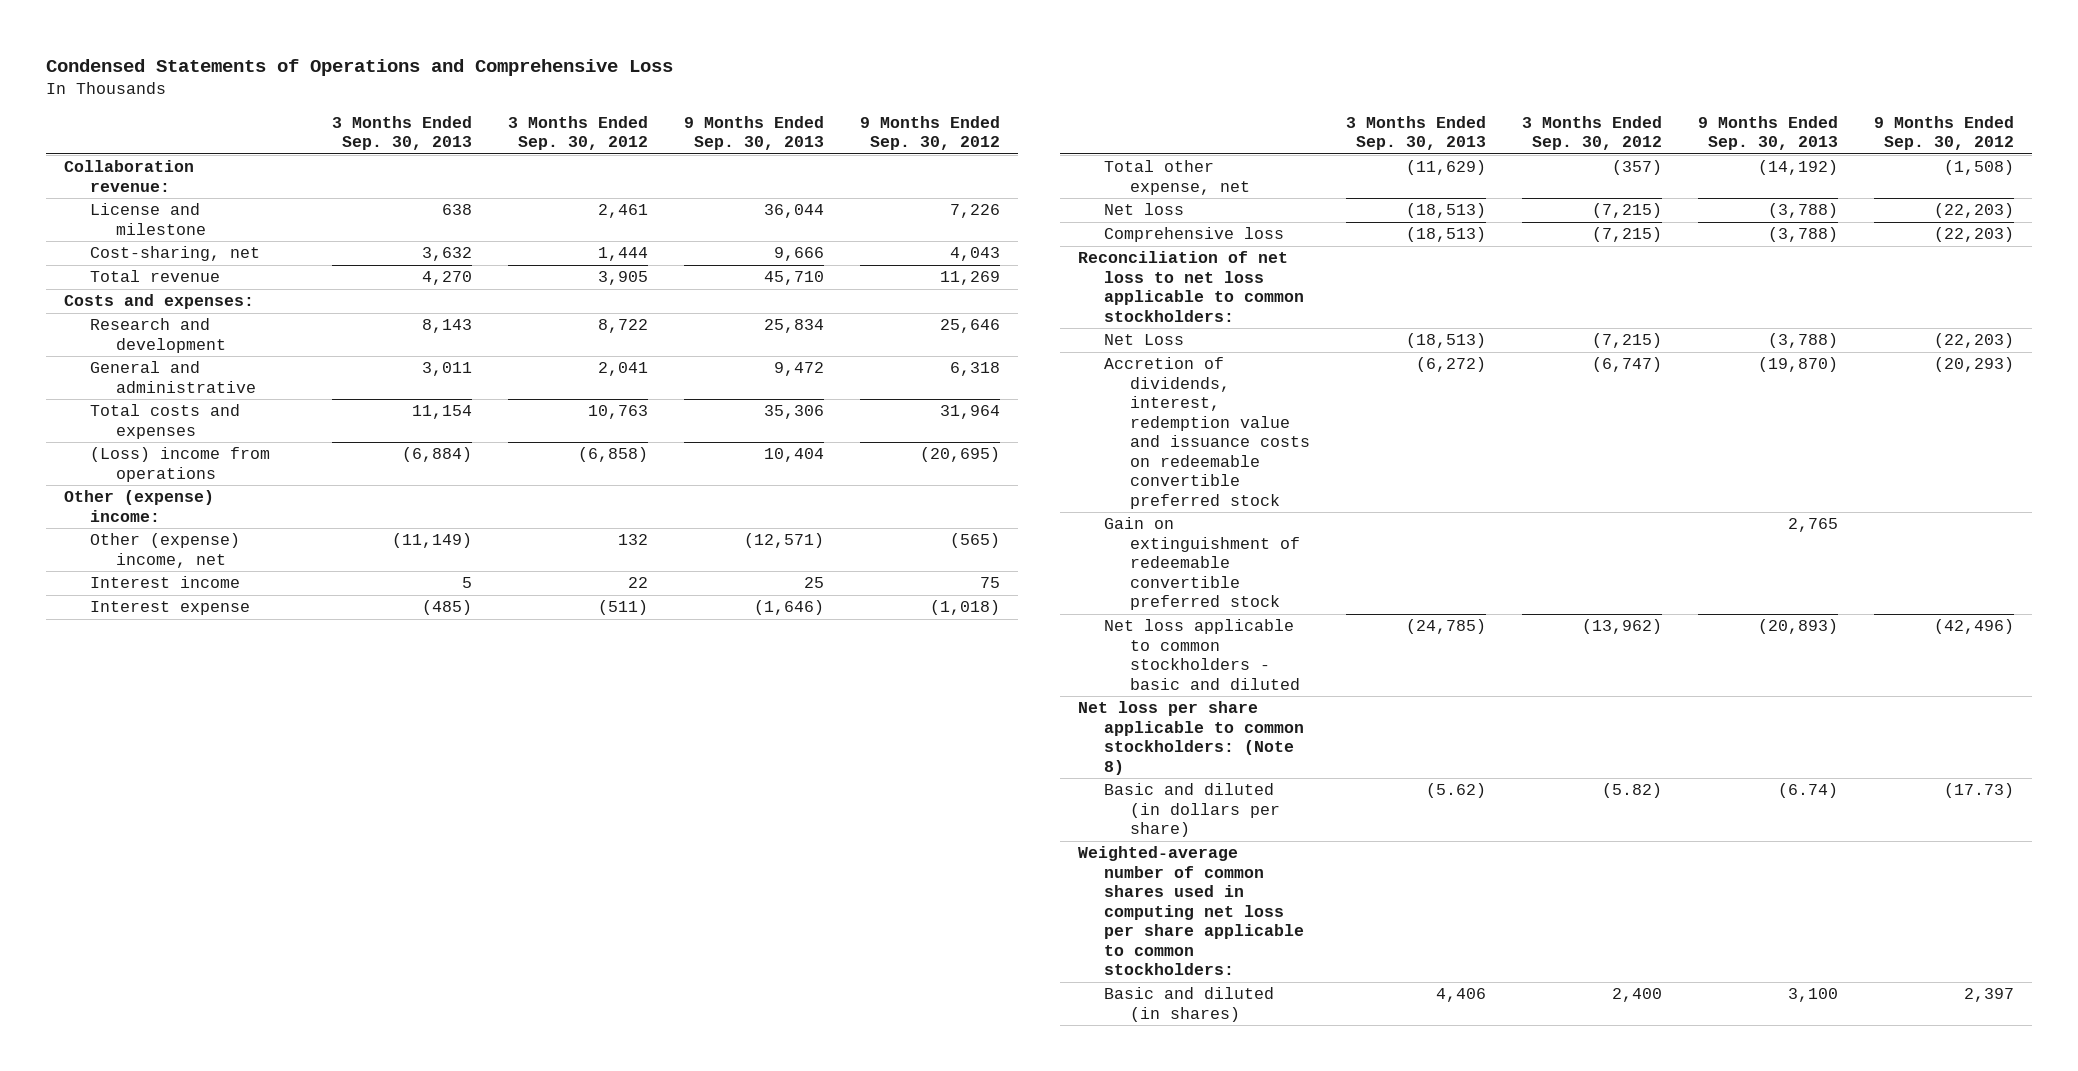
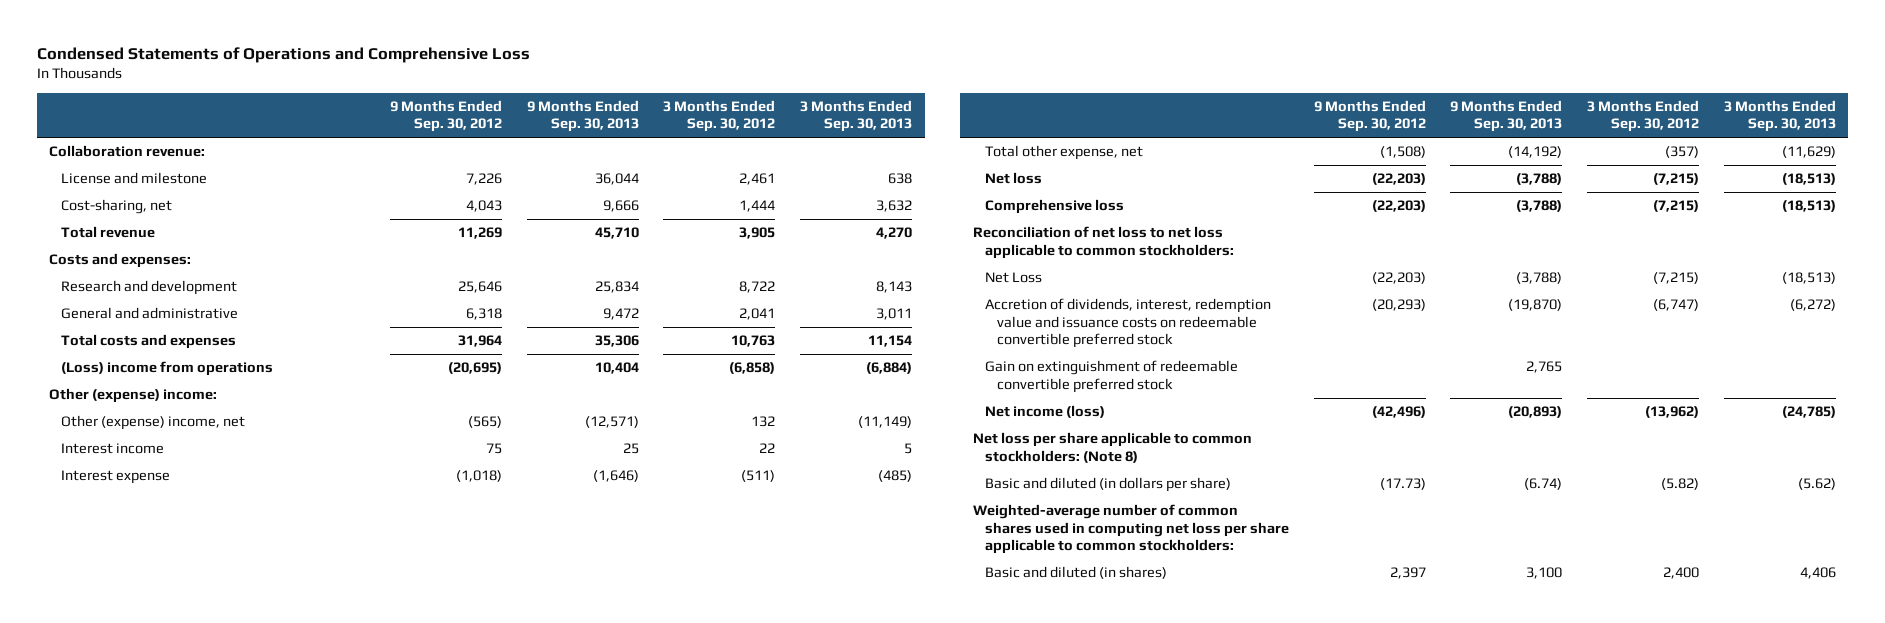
[1103,619,1300,690] Net loss applicable to common stockholders - basic and diluted -> [984,405,1105,419] Net income (loss)

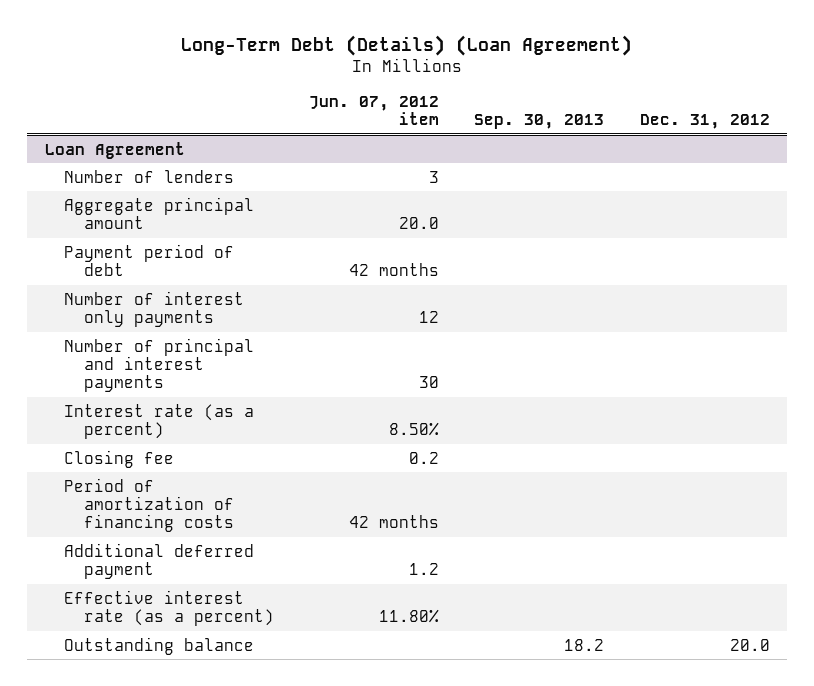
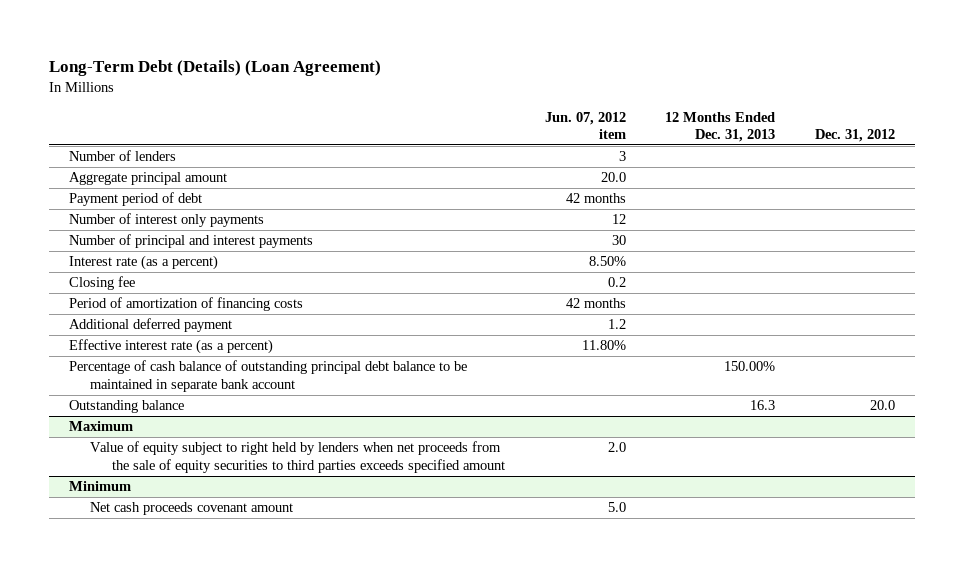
[474,113,605,129] Sep. 30, 2013 -> none
none -> [665,111,776,143] 12 Months Ended Dec. 31, 2013
[44,141,185,159] Loan Agreement -> none
none -> [68,360,467,392] Percentage of cash balance of outstanding principal debt balance to be maintained in separate bank account
none -> [68,421,133,432] Maximum
none -> [90,441,505,473] Value of equity subject to right held by lenders when net proceeds from the sale of equity securities to third parties exceeds specified amount
none -> [68,481,131,492] Minimum
none -> [90,502,294,516] Net cash proceeds covenant amount

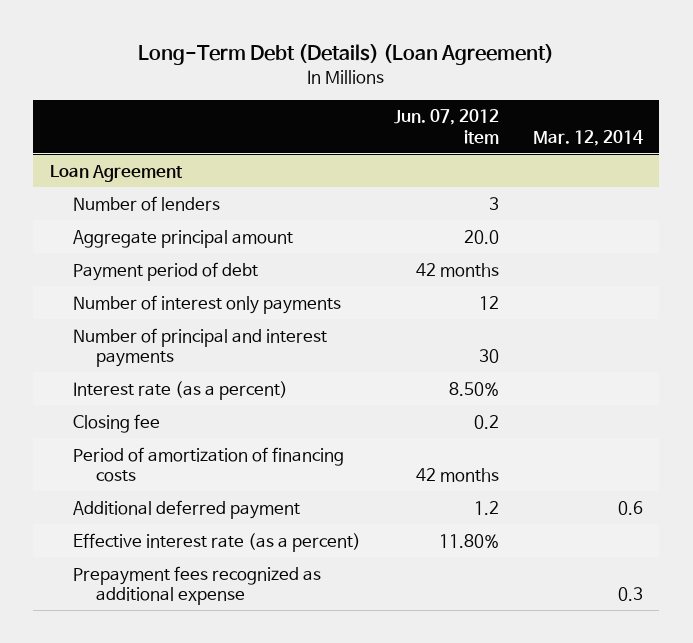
[665,111,776,143] 12 Months Ended Dec. 31, 2013 -> none
[814,129,895,143] Dec. 31, 2012 -> none
none -> [532,129,643,146] Mar. 12, 2014
none -> [49,164,183,182] Loan Agreement
[68,360,467,392] Percentage of cash balance of outstanding principal debt balance to be maintained in separate bank account -> none
[68,400,184,414] Outstanding balance -> none
[68,421,133,432] Maximum -> none
[90,441,505,473] Value of equity subject to right held by lenders when net proceeds from the sale of equity securities to third parties exceeds specified amount -> none
[68,481,131,492] Minimum -> none
[90,502,294,516] Net cash proceeds covenant amount -> none
none -> [73,565,322,605] Prepayment fees recognized as additional expense

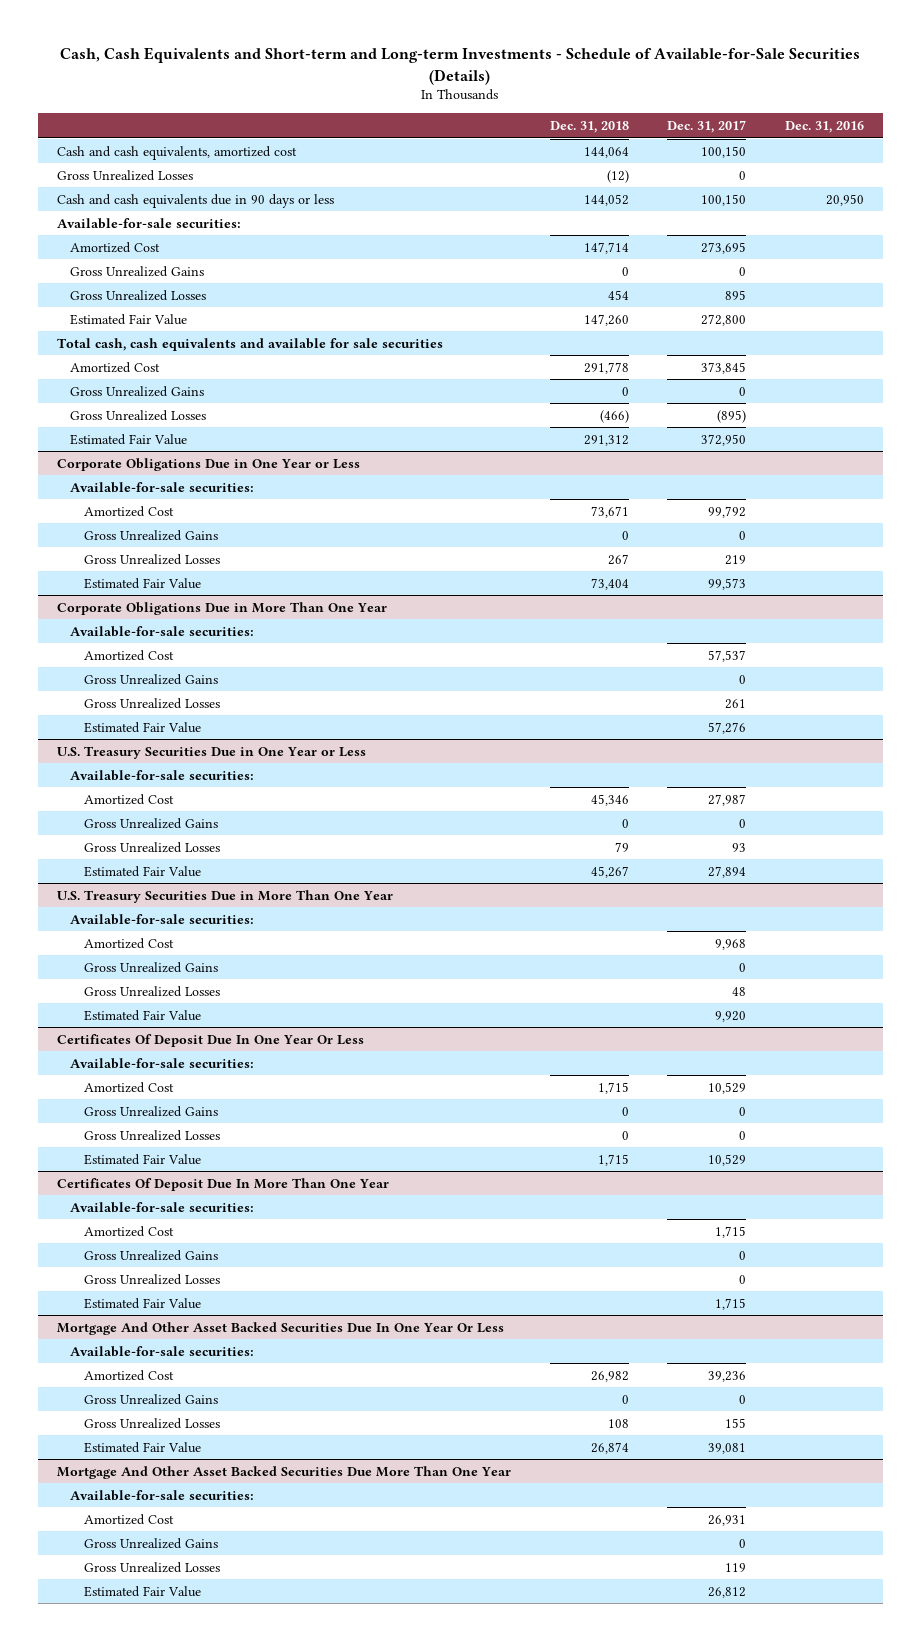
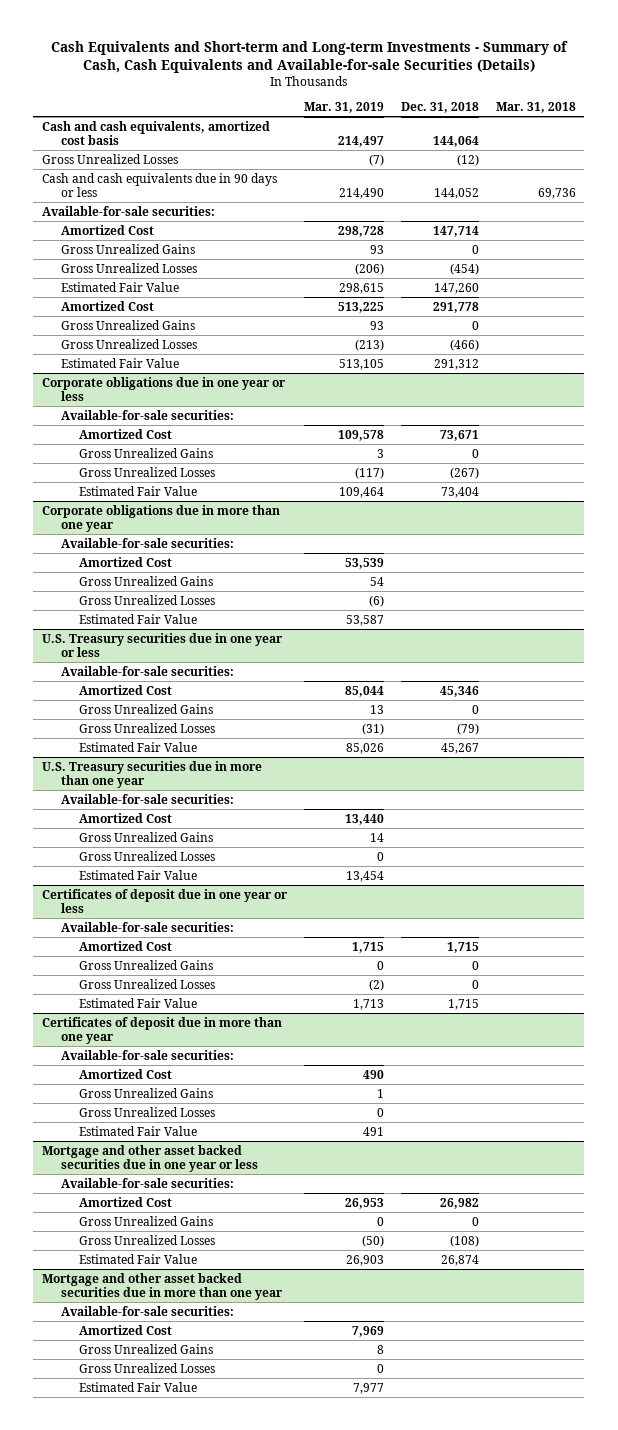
[60,47,861,85] Cash, Cash Equivalents and Short-term and Long-term Investments - Schedule of Available-for-Sale Securities (Details) -> [50,40,568,73] Cash Equivalents and Short-term and Long-term Investments - Summary of Cash, Cash Equivalents and Available-for-sale Securities (Details)
[667,120,747,134] Dec. 31, 2017 -> none
[784,121,864,134] Dec. 31, 2016 -> none
none -> [303,102,384,114] Mar. 31, 2019
none -> [495,102,576,114] Mar. 31, 2018
[56,145,297,160] Cash and cash equivalents, amortized cost -> [41,120,270,146] Cash and cash equivalents, amortized cost basis
[607,289,629,300] 454 -> [449,262,479,275] (454)
[56,337,443,351] Total cash, cash equivalents and available for sale securities -> none
[56,457,360,471] Corporate Obligations Due in One Year or Less -> [41,376,286,402] Corporate obligations due in one year or less
[607,553,629,565] 267 -> [449,466,479,479] (267)
[56,601,387,615] Corporate Obligations Due in More Than One Year -> [41,504,280,533] Corporate obligations due in more than one year
[56,745,366,759] U.S. Treasury Securities Due in One Year or Less -> [41,632,283,658] U.S. Treasury securities due in one year or less
[614,841,629,852] 79 -> [456,722,479,735] (79)
[56,889,393,903] U.S. Treasury Securities Due in More Than One Year -> [41,760,262,789] U.S. Treasury securities due in more than one year
[56,1033,364,1047] Certificates Of Deposit Due In One Year Or Less -> [41,888,288,914] Certificates of deposit due in one year or less
[56,1177,389,1191] Certificates Of Deposit Due In More Than One Year -> [41,1016,282,1045] Certificates of deposit due in more than one year
[56,1321,504,1335] Mortgage And Other Asset Backed Securities Due In One Year Or Less -> [41,1144,258,1173] Mortgage and other asset backed securities due in one year or less
[607,1418,629,1428] 108 -> [449,1234,479,1247] (108)
[56,1465,511,1479] Mortgage And Other Asset Backed Securities Due More Than One Year -> [41,1272,283,1301] Mortgage and other asset backed securities due in more than one year

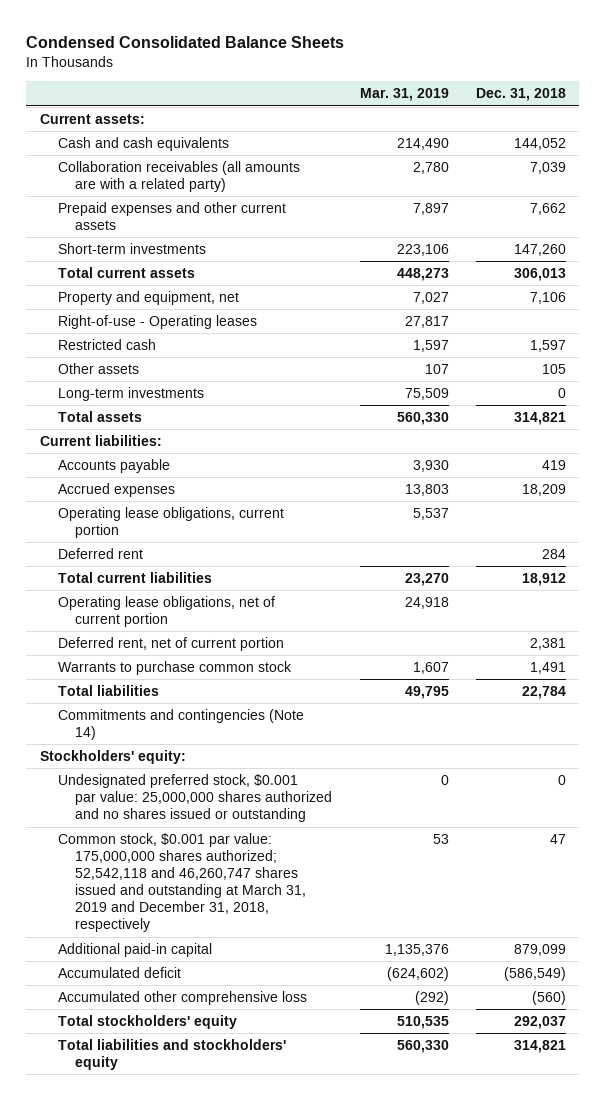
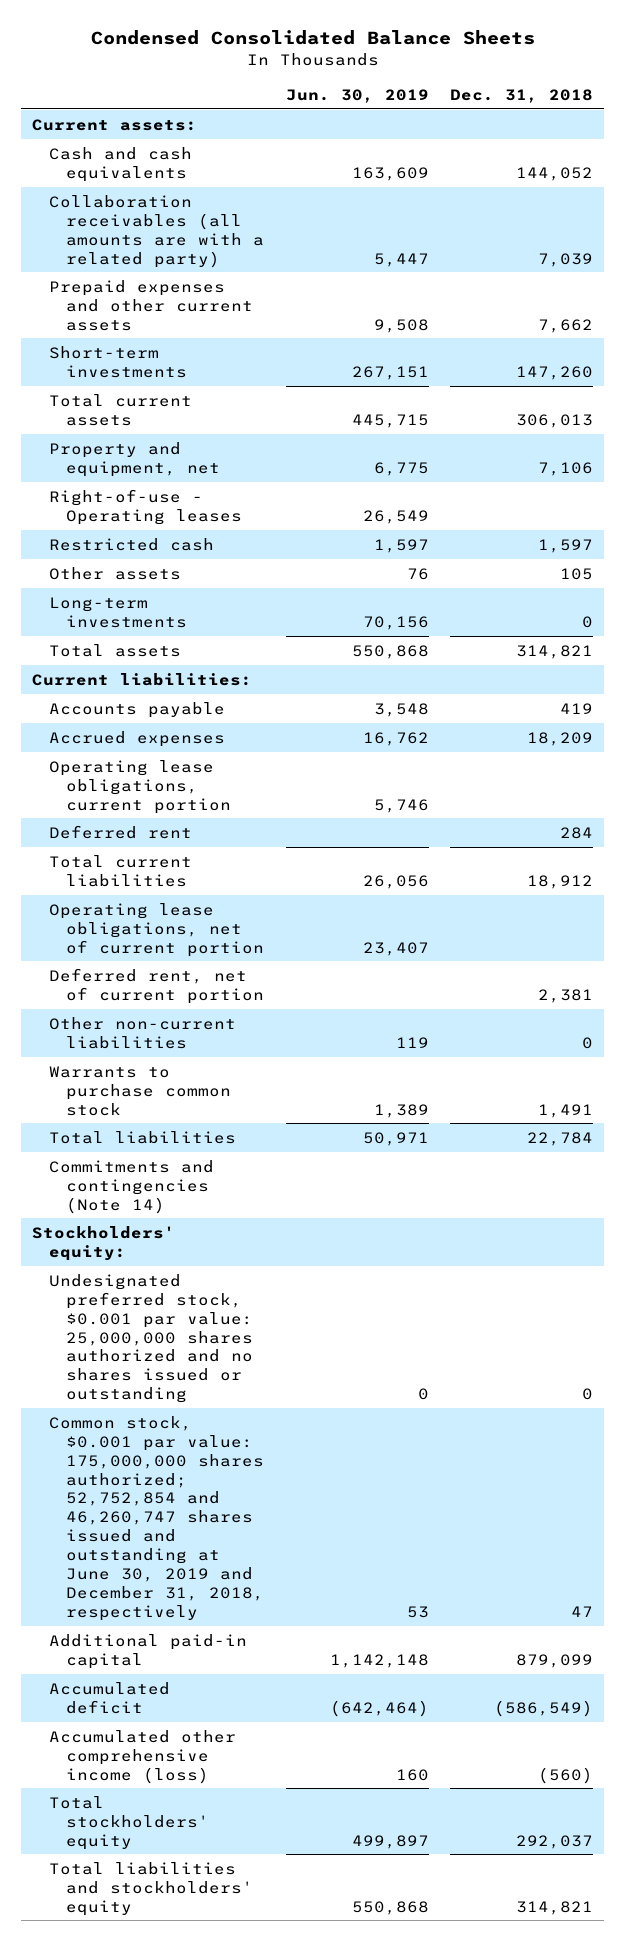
[359,88,449,102] Mar. 31, 2019 -> none
none -> [285,88,429,103] Jun. 30, 2019
none -> [48,1016,236,1049] Other non-current liabilities
[57,833,307,933] Common stock, $0.001 par value: 175,000,000 shares authorized; 52,542,118 and 46,260,747 shares issued and outstanding at March 31, 2019 and December 31, 2018, respectively -> [48,1415,264,1622] Common stock, $0.001 par value: 175,000,000 shares authorized; 52,752,854 and 46,260,747 shares issued and outstanding at June 30, 2019 and December 31, 2018, respectively
[57,991,307,1006] Accumulated other comprehensive loss -> [48,1729,236,1784] Accumulated other comprehensive income (loss)

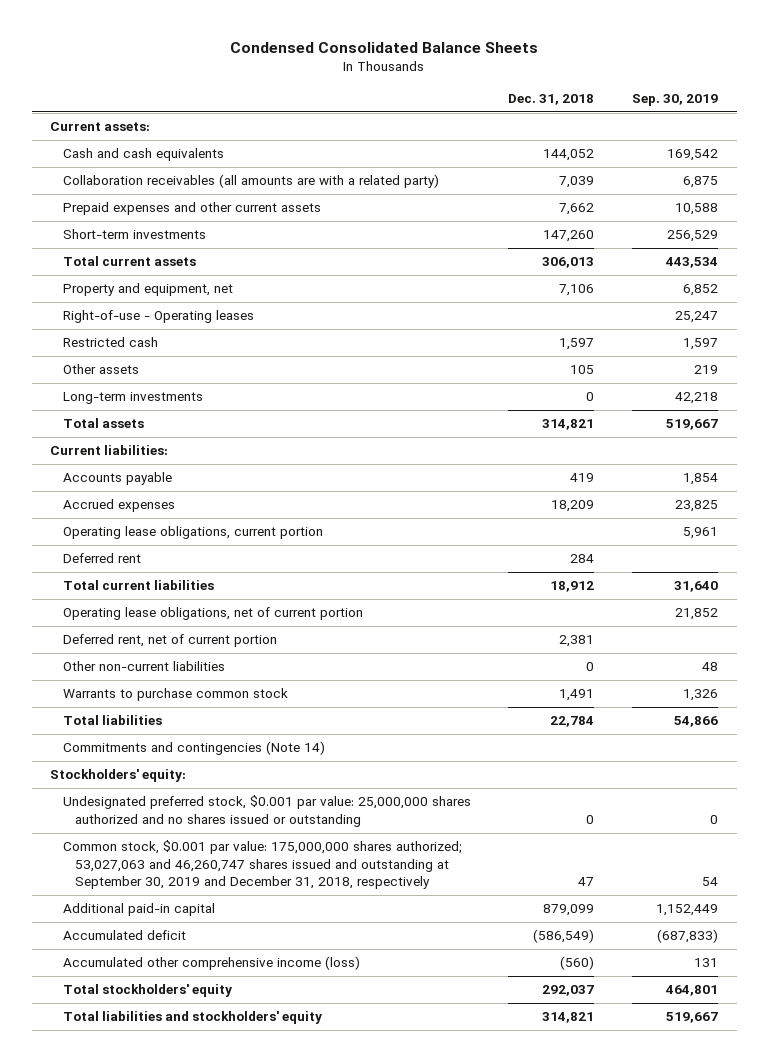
[285,88,429,103] Jun. 30, 2019 -> none
none -> [631,94,718,107] Sep. 30, 2019
[48,1415,264,1622] Common stock, $0.001 par value: 175,000,000 shares authorized; 52,752,854 and 46,260,747 shares issued and outstanding at June 30, 2019 and December 31, 2018, respectively -> [62,840,462,890] Common stock, $0.001 par value: 175,000,000 shares authorized; 53,027,063 and 46,260,747 shares issued and outstanding at September 30, 2019 and December 31, 2018, respectively

